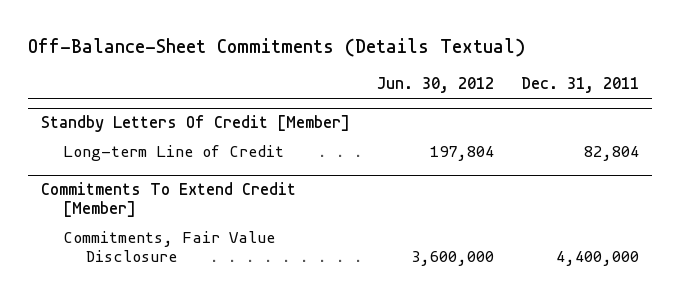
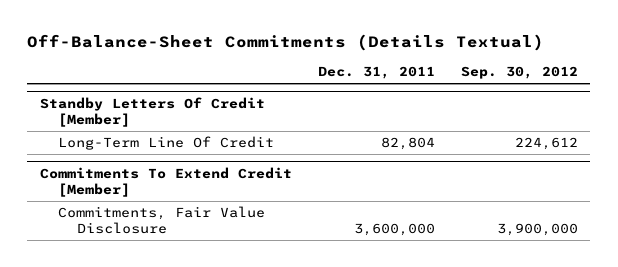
[376,77,494,94] Jun. 30, 2012 -> none
none -> [460,66,578,80] Sep. 30, 2012
[63,144,285,161] Long-term Line of Credit -> [58,136,275,151] Long-Term Line Of Credit
[555,250,639,266] 4,400,000 -> [353,222,435,236] 3,600,000

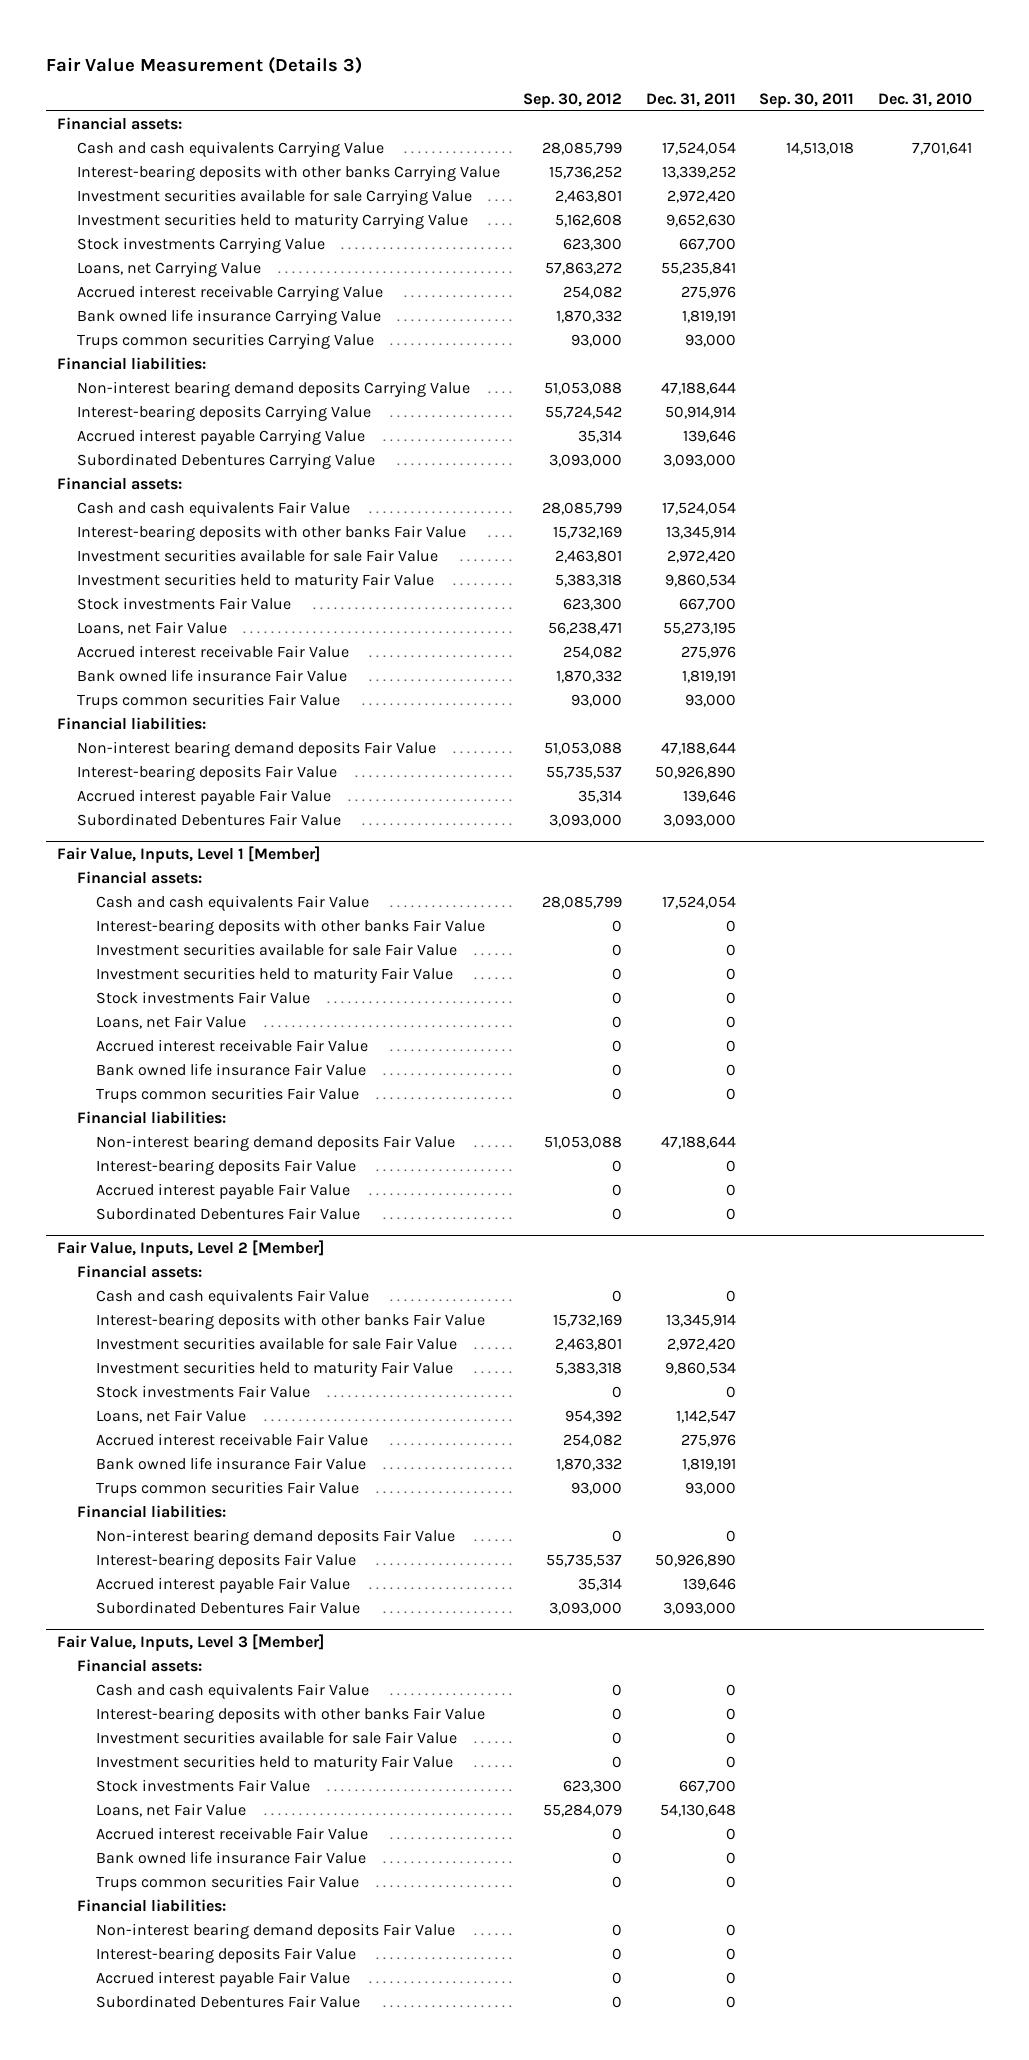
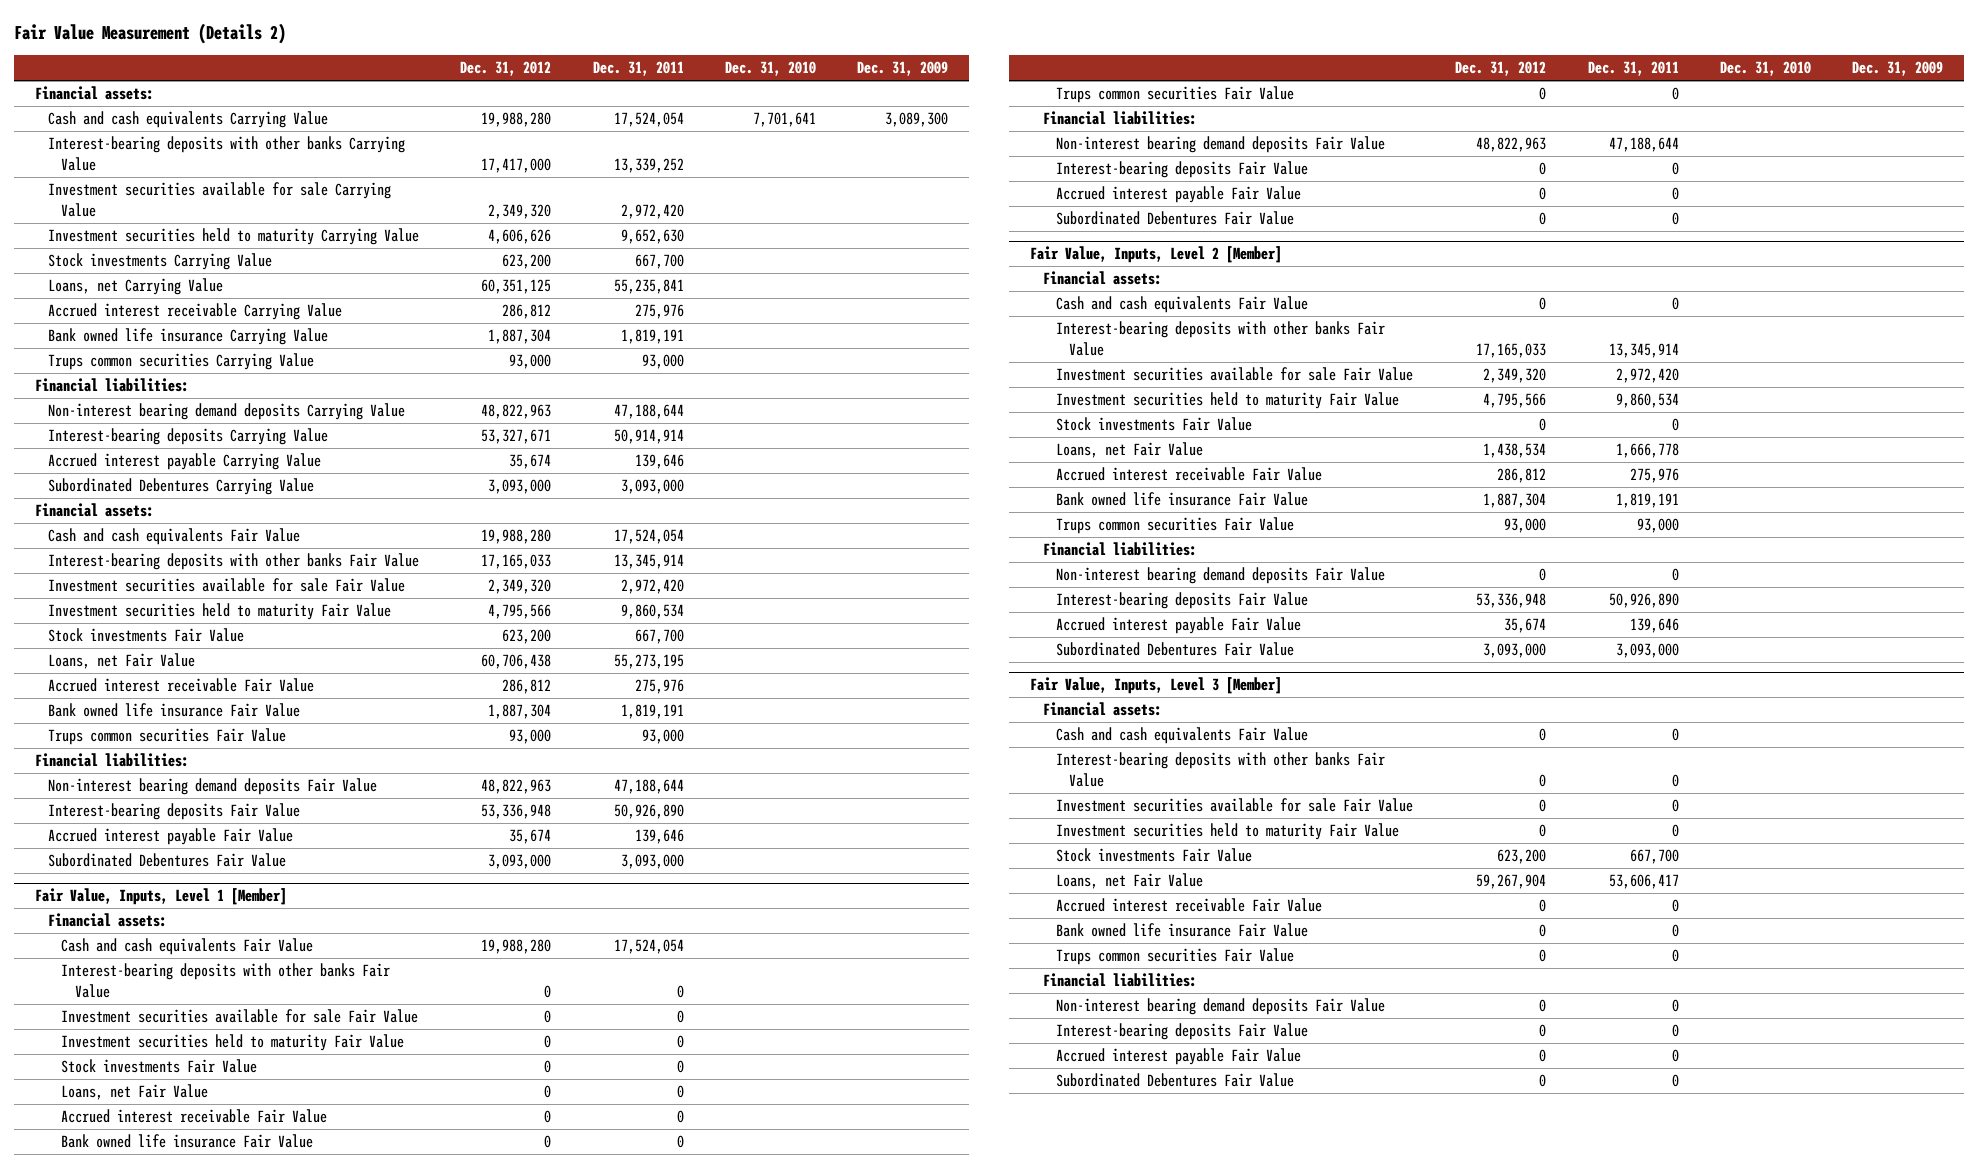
[45,56,362,74] Fair Value Measurement (Details 3) -> [14,23,287,45] Fair Value Measurement (Details 2)
[523,92,623,108] Sep. 30, 2012 -> none
[759,92,855,108] Sep. 30, 2011 -> none
none -> [460,61,552,77] Dec. 31, 2012
none -> [857,61,949,77] Dec. 31, 2009
[675,1410,736,1424] 1,142,547 -> [1615,443,1679,459] 1,666,778
[659,1804,736,1818] 54,130,648 -> [1608,874,1679,890] 53,606,417

